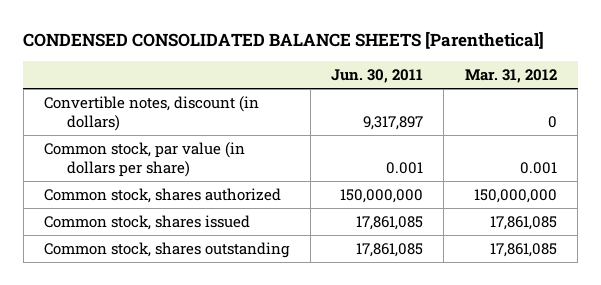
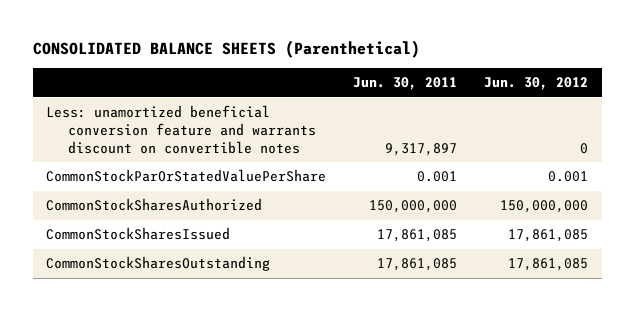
[23,31,545,50] CONDENSED CONSOLIDATED BALANCE SHEETS [Parenthetical] -> [32,40,420,59] CONSOLIDATED BALANCE SHEETS (Parenthetical)
[464,69,557,84] Mar. 31, 2012 -> none
none -> [484,77,589,91] Jun. 30, 2012
[44,95,260,131] Convertible notes, discount (in dollars) -> [46,105,316,154] Less: unamortized beneficial conversion feature and warrants discount on convertible notes
[44,141,246,177] Common stock, par value (in dollars per share) -> [46,169,327,183] CommonStockParOrStatedValuePerShare
[44,187,282,203] Common stock, shares authorized -> [46,198,263,212] CommonStockSharesAuthorized
[44,214,251,230] Common stock, shares issued -> [46,227,231,241] CommonStockSharesIssued
[44,241,291,258] Common stock, shares outstanding -> [46,256,271,272] CommonStockSharesOutstanding

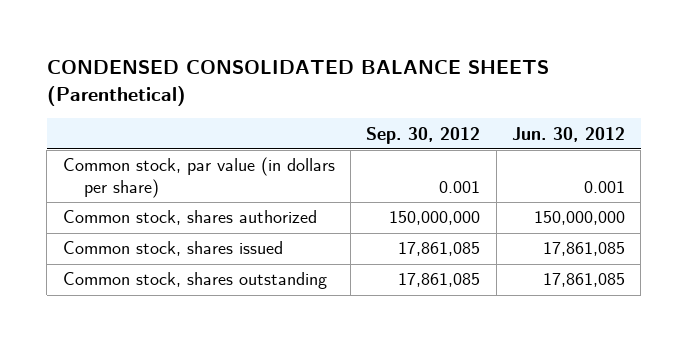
[32,40,420,59] CONSOLIDATED BALANCE SHEETS (Parenthetical) -> [46,59,549,106] CONDENSED CONSOLIDATED BALANCE SHEETS (Parenthetical)
[353,77,458,91] Jun. 30, 2011 -> none
none -> [366,126,481,144] Sep. 30, 2012
[46,105,316,154] Less: unamortized beneficial conversion feature and warrants discount on convertible notes -> none
[46,169,327,183] CommonStockParOrStatedValuePerShare -> [62,157,335,198] Common stock, par value (in dollars per share)
[46,198,263,212] CommonStockSharesAuthorized -> [62,210,317,226] Common stock, shares authorized
[46,227,231,241] CommonStockSharesIssued -> [62,241,283,257] Common stock, shares issued
[46,256,271,272] CommonStockSharesOutstanding -> [62,272,327,290] Common stock, shares outstanding

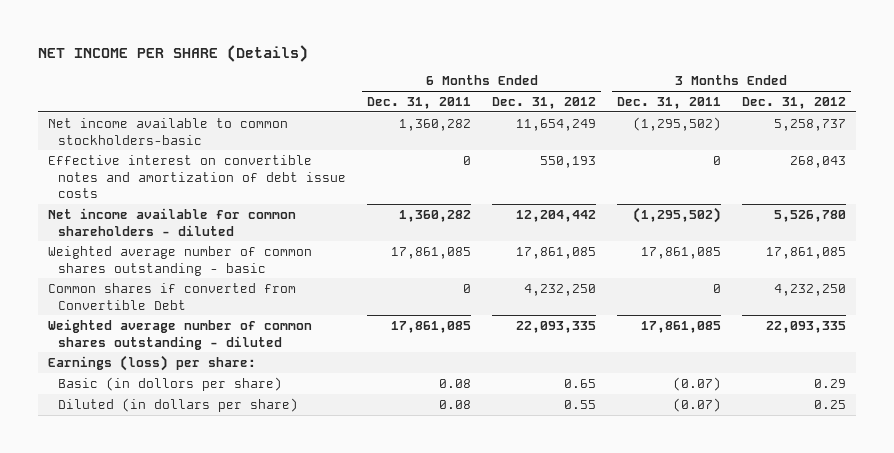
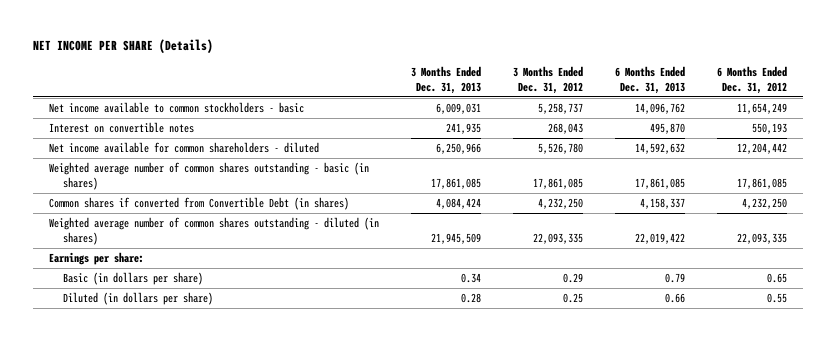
[367,97,472,110] Dec. 31, 2011 -> none
[616,97,721,110] Dec. 31, 2011 -> none
none -> [410,66,481,94] 3 Months Ended Dec. 31, 2013
none -> [614,66,685,94] 6 Months Ended Dec. 31, 2013
[48,117,289,145] Net income available to common stockholders-basic -> [48,102,304,114] Net income available to common stockholders - basic
[48,154,347,199] Effective interest on convertible notes and amortization of debt issue costs -> [48,122,194,134] Interest on convertible notes
[48,245,313,276] Weighted average number of common shares outstanding - basic -> [48,162,369,190] Weighted average number of common shares outstanding - basic (in shares)
[48,282,297,310] Common shares if converted from Convertible Debt -> [48,197,349,211] Common shares if converted from Convertible Debt (in shares)
[48,318,313,350] Weighted average number of common shares outstanding - diluted -> [48,217,379,245] Weighted average number of common shares outstanding - diluted (in shares)
[48,354,257,371] Earnings (loss) per share: -> [48,252,144,266] Earnings per share:
[58,376,283,391] Basic (in dollors per share) -> [63,272,204,286] Basic (in dollars per share)

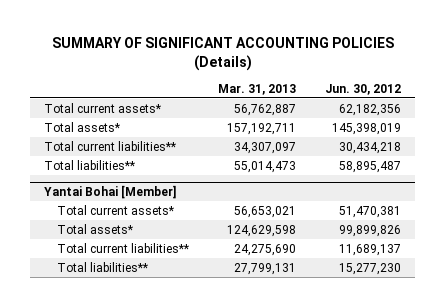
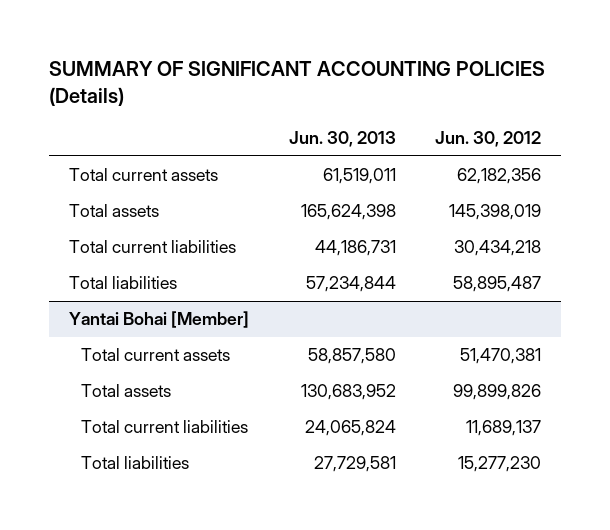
[217,83,296,95] Mar. 31, 2013 -> none
none -> [288,131,396,148] Jun. 30, 2013
[44,102,162,113] Total current assets* -> [68,168,218,182] Total current assets
[44,121,121,132] Total assets* -> [68,204,159,218] Total assets
[44,140,177,151] Total current liabilities** -> [68,240,236,254] Total current liabilities
[44,159,136,170] Total liabilities** -> [68,276,177,290] Total liabilities
[56,204,174,215] Total current assets* -> [81,348,231,362] Total current assets
[56,223,133,234] Total assets* -> [81,384,172,398] Total assets
[56,242,189,253] Total current liabilities** -> [81,420,249,434] Total current liabilities
[56,261,148,272] Total liabilities** -> [81,456,190,470] Total liabilities

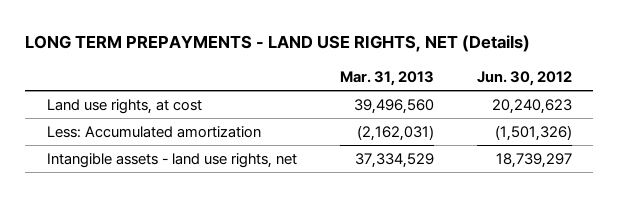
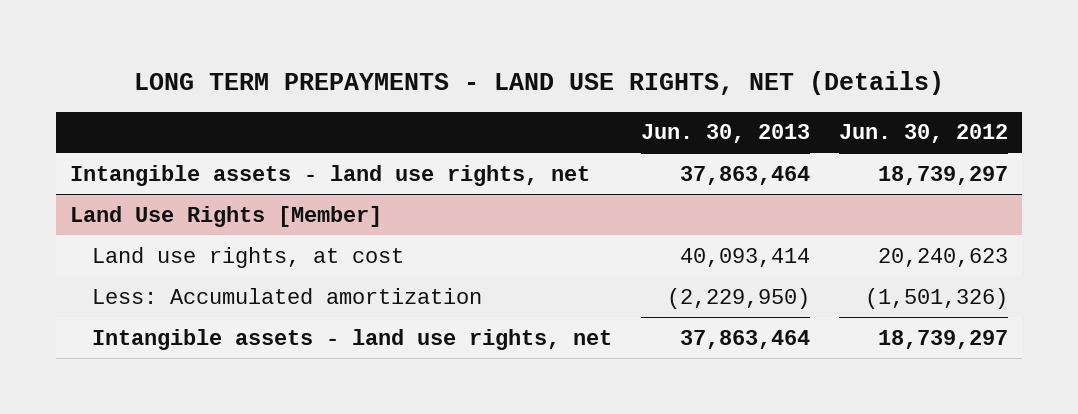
[339,70,434,86] Mar. 31, 2013 -> none
none -> [640,124,810,144] Jun. 30, 2013
none -> [70,164,591,186] Intangible assets - land use rights, net
none -> [70,205,383,227] Land Use Rights [Member]

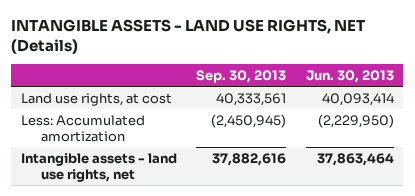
[133,70,944,95] LONG TERM PREPAYMENTS - LAND USE RIGHTS, NET (Details) -> [11,19,366,55] INTANGIBLE ASSETS - LAND USE RIGHTS, NET (Details)
[838,124,1008,144] Jun. 30, 2012 -> none
none -> [196,70,287,84] Sep. 30, 2013
[70,164,591,186] Intangible assets - land use rights, net -> none
[70,205,383,227] Land Use Rights [Member] -> none

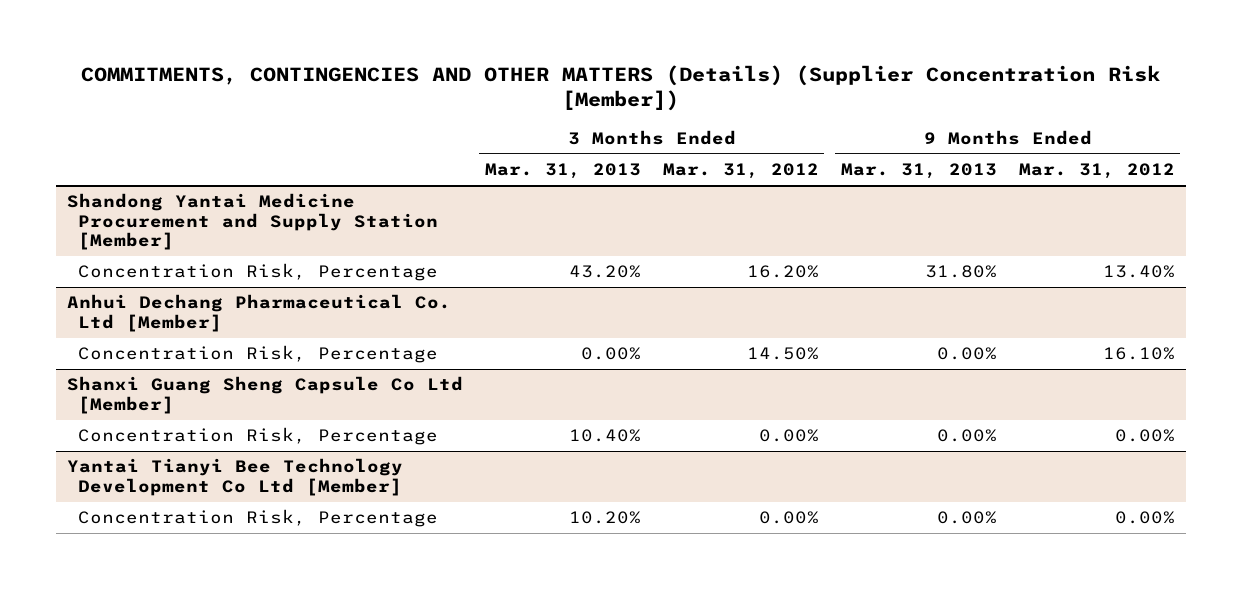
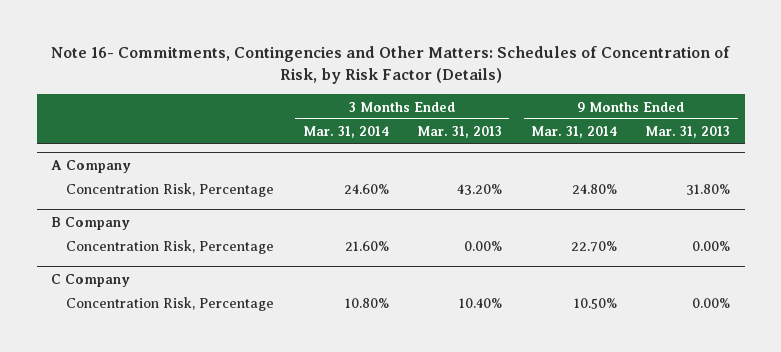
[80,64,1160,112] COMMITMENTS, CONTINGENCIES AND OTHER MATTERS (Details) (Supplier Concentration Risk [Member]) -> [50,46,730,85] Note 16- Commitments, Contingencies and Other Matters: Schedules of Concentration of Risk, by Risk Factor (Details)
[662,163,819,180] Mar. 31, 2012 -> none
[1018,163,1175,180] Mar. 31, 2012 -> none
none -> [302,126,389,139] Mar. 31, 2014
none -> [530,126,617,139] Mar. 31, 2014
[66,193,439,251] Shandong Yantai Medicine Procurement and Supply Station [Member] -> none
none -> [50,159,131,173] A Company
[66,294,451,332] Anhui Dechang Pharmaceutical Co. Ltd [Member] -> none
none -> [50,216,130,230] B Company
[66,376,463,414] Shanxi Guang Sheng Capsule Co Ltd [Member] -> none
none -> [50,273,130,287] C Company
[66,458,403,496] Yantai Tianyi Bee Technology Development Co Ltd [Member] -> none
[78,509,439,528] Concentration Risk, Percentage -> none

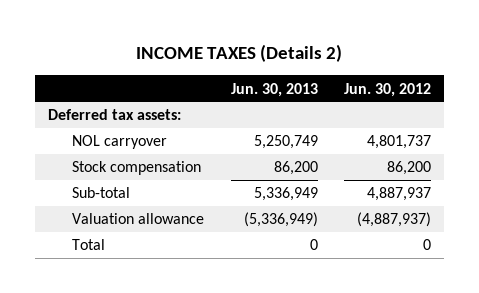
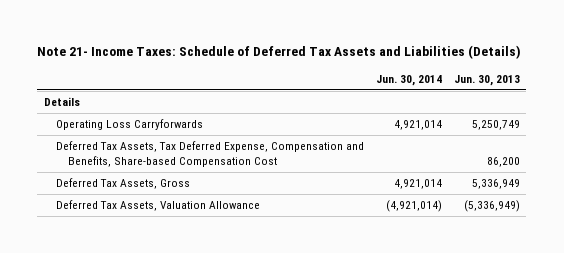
[136,44,343,63] INCOME TAXES (Details 2) -> [37,44,522,59] Note 21- Income Taxes: Schedule of Deferred Tax Assets and Liabilities (Details)
[344,82,432,97] Jun. 30, 2012 -> none
none -> [375,74,442,86] Jun. 30, 2014
[47,109,181,121] Deferred tax assets: -> none
[72,239,106,251] Total -> none
none -> [43,97,80,107] Details
[72,135,168,150] NOL carryover -> [55,119,203,131] Operating Loss Carryforwards
[72,161,202,176] Stock compensation -> [55,141,364,167] Deferred Tax Assets, Tax Deferred Expense, Compensation and Benefits, Share-based Compensation Cost
[72,187,131,199] Sub-total -> [55,178,190,190] Deferred Tax Assets, Gross
[72,213,205,225] Valuation allowance -> [55,200,260,212] Deferred Tax Assets, Valuation Allowance

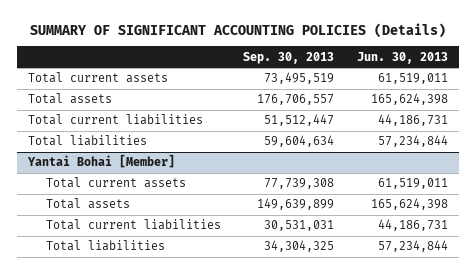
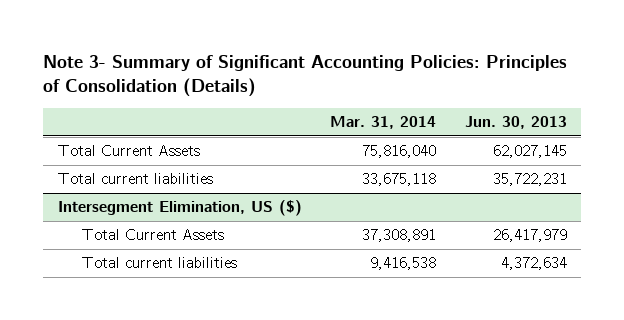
[29,22,446,38] SUMMARY OF SIGNIFICANT ACCOUNTING POLICIES (Details) -> [43,54,568,98] Note 3- Summary of Significant Accounting Policies: Principles of Consolidation (Details)
[243,51,335,64] Sep. 30, 2013 -> none
none -> [330,116,437,130] Mar. 31, 2014
[28,93,113,105] Total assets -> none
[28,135,148,147] Total liabilities -> none
[27,154,176,169] Yantai Bohai [Member] -> none
[46,198,131,210] Total assets -> none
[46,240,166,252] Total liabilities -> none
[28,72,169,84] Total current assets -> [57,145,200,157] Total Current Assets
[377,73,448,85] 61,519,011 -> [492,145,567,159] 62,027,145
[377,114,448,127] 44,186,731 -> [492,173,567,187] 35,722,231
none -> [57,200,302,217] Intersegment Elimination, US ($)
[46,177,187,189] Total current assets -> [81,229,224,241] Total Current Assets
[377,178,448,190] 61,519,011 -> [492,229,567,243] 26,417,979
[377,219,448,232] 44,186,731 -> [500,257,567,271] 4,372,634

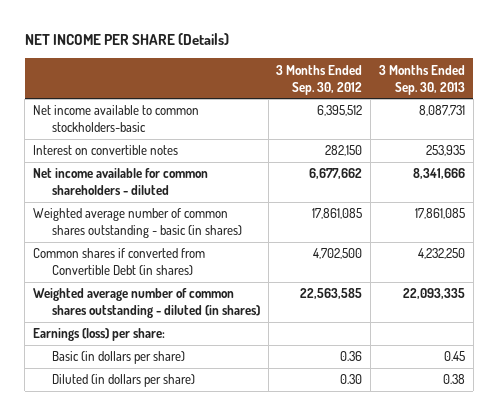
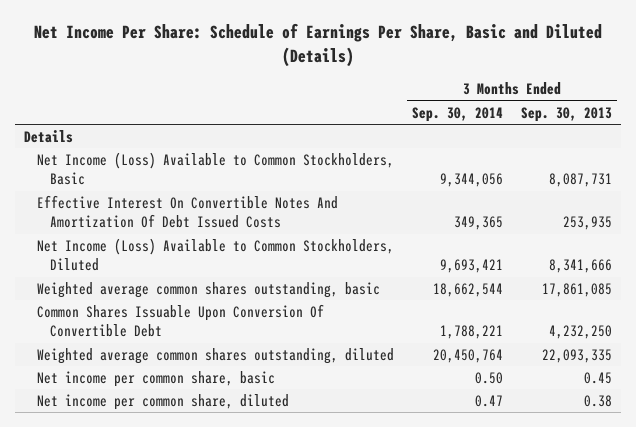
[24,33,229,46] NET INCOME PER SHARE (Details) -> [34,23,603,68] Net Income Per Share: Schedule of Earnings Per Share, Basic and Diluted (Details)
[276,64,363,95] 3 Months Ended Sep. 30, 2012 -> none
none -> [412,106,504,122] Sep. 30, 2014
[32,328,165,342] Earnings (loss) per share: -> none
none -> [23,130,73,144] Details
[32,105,199,133] Net income available to common stockholders-basic -> [36,152,394,186] Net Income (Loss) Available to Common Stockholders, Basic
[32,145,178,156] Interest on convertible notes -> [36,195,338,229] Effective Interest On Convertible Notes And Amortization Of Debt Issued Costs
[32,168,208,196] Net income available for common shareholders - diluted -> [36,238,394,272] Net Income (Loss) Available to Common Stockholders, Diluted
[32,208,242,239] Weighted average number of common shares outstanding - basic (in shares) -> [36,282,380,299] Weighted average common shares outstanding, basic
[32,248,205,276] Common shares if converted from Convertible Debt (in shares) -> [36,304,324,338] Common Shares Issuable Upon Conversion Of Convertible Debt
[32,288,260,319] Weighted average number of common shares outstanding - diluted (in shares) -> [36,348,394,365] Weighted average common shares outstanding, diluted
[51,351,185,365] Basic (in dollars per share) -> [36,371,275,388] Net income per common share, basic
[51,374,195,388] Diluted (in dollars per share) -> [36,394,289,411] Net income per common share, diluted

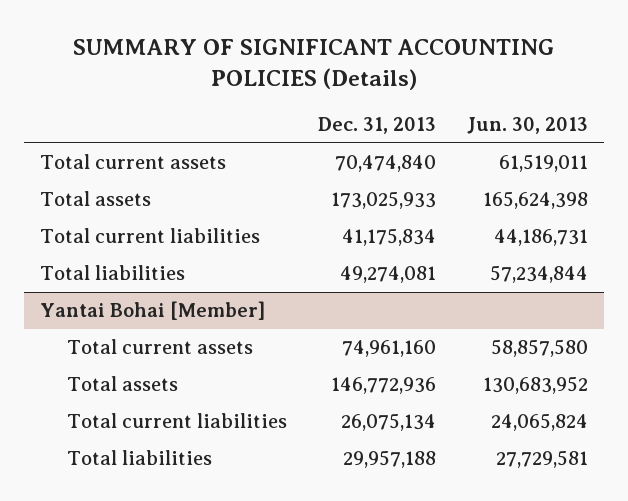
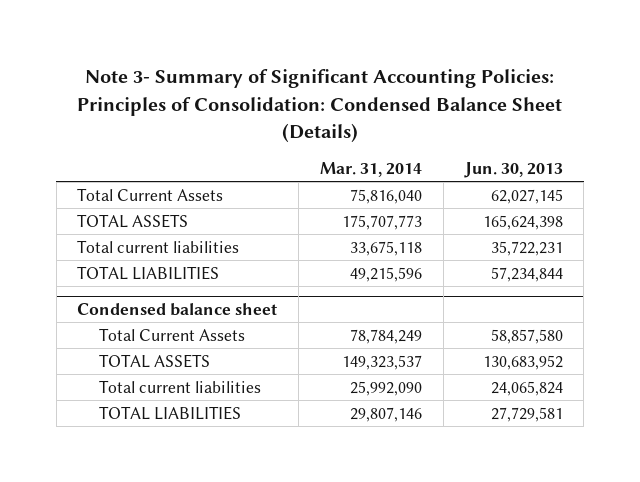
[72,38,554,90] SUMMARY OF SIGNIFICANT ACCOUNTING POLICIES (Details) -> [77,69,563,143] Note 3- Summary of Significant Accounting Policies: Principles of Consolidation: Condensed Balance Sheet (Details)
[317,117,436,135] Dec. 31, 2013 -> none
none -> [320,162,423,178] Mar. 31, 2014
[39,301,265,321] Yantai Bohai [Member] -> none
[39,154,226,170] Total current assets -> [77,187,224,201] Total Current Assets
[498,154,588,173] 61,519,011 -> [490,188,563,204] 62,027,145
[39,191,151,207] Total assets -> [77,213,189,228] TOTAL ASSETS
[493,229,588,247] 44,186,731 -> [490,240,563,256] 35,722,231
[39,265,185,281] Total liabilities -> [77,265,220,280] TOTAL LIABILITIES
none -> [77,303,278,317] Condensed balance sheet
[66,339,253,355] Total current assets -> [99,327,246,341] Total Current Assets
[66,376,178,392] Total assets -> [99,353,211,368] TOTAL ASSETS
[66,450,212,466] Total liabilities -> [99,405,242,420] TOTAL LIABILITIES

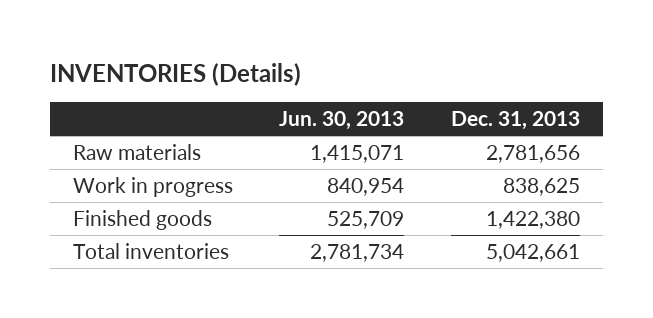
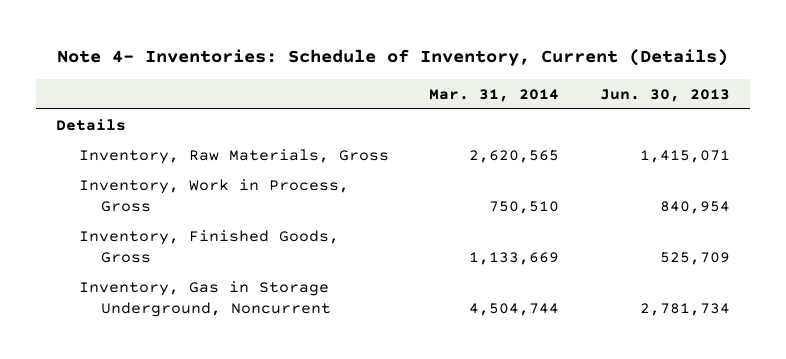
[49,62,301,86] INVENTORIES (Details) -> [56,49,728,67] Note 4- Inventories: Schedule of Inventory, Current (Details)
[450,111,580,131] Dec. 31, 2013 -> none
none -> [429,88,560,102] Mar. 31, 2014
none -> [56,119,127,132] Details
[72,143,201,160] Raw materials -> [78,149,389,165] Inventory, Raw Materials, Gross
[72,176,233,197] Work in progress -> [78,179,349,212] Inventory, Work in Process, Gross
[72,209,212,230] Finished goods -> [78,230,339,263] Inventory, Finished Goods, Gross
[72,242,229,259] Total inventories -> [78,281,332,317] Inventory, Gas in Storage Underground, Noncurrent

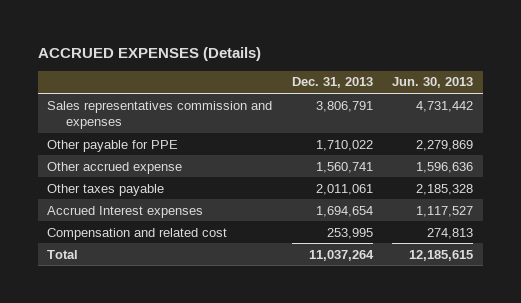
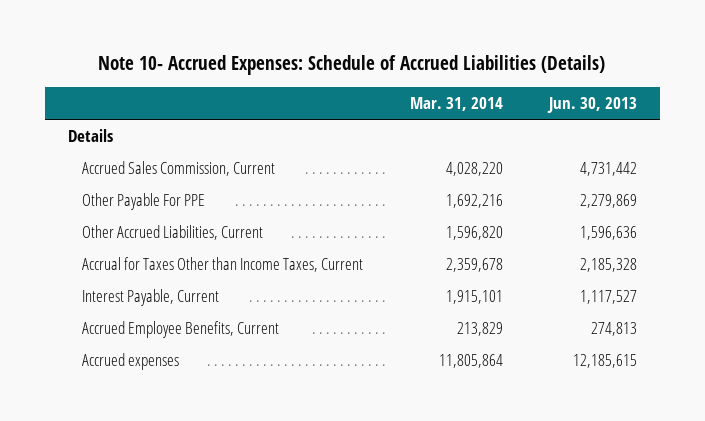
[37,46,261,61] ACCRUED EXPENSES (Details) -> [98,55,606,76] Note 10- Accrued Expenses: Schedule of Accrued Liabilities (Details)
[291,77,373,89] Dec. 31, 2013 -> none
none -> [409,96,503,111] Mar. 31, 2014
none -> [67,129,113,143] Details
[47,100,273,130] Sales representatives commission and expenses -> [82,161,276,177] Accrued Sales Commission, Current
[47,139,179,152] Other payable for PPE -> [82,193,206,211] Other Payable For PPE
[47,161,183,174] Other accrued expense -> [82,225,264,241] Other Accrued Liabilities, Current
[47,183,165,196] Other taxes payable -> [82,257,364,273] Accrual for Taxes Other than Income Taxes, Current
[47,205,204,218] Accrued Interest expenses -> [82,289,220,307] Interest Payable, Current
[47,227,228,240] Compensation and related cost -> [82,321,280,339] Accrued Employee Benefits, Current
[47,249,79,259] Total -> [82,353,180,371] Accrued expenses

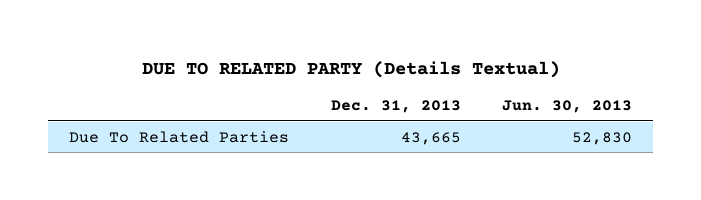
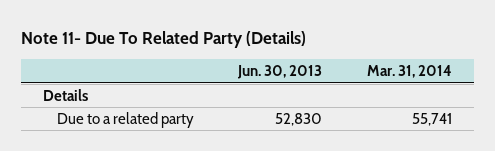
[141,60,560,78] DUE TO RELATED PARTY (Details Textual) -> [21,31,307,49] Note 11- Due To Related Party (Details)
[330,100,461,114] Dec. 31, 2013 -> none
none -> [366,65,452,79] Mar. 31, 2014
none -> [43,88,89,101] Details
[69,130,290,143] Due To Related Parties -> [57,111,195,128] Due to a related party

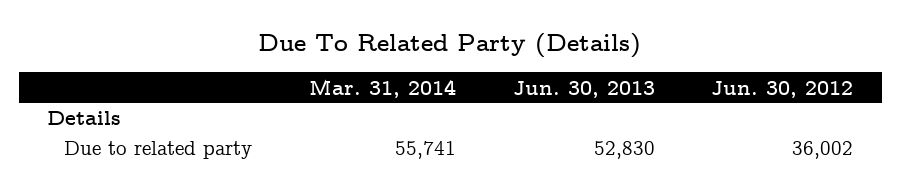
[21,31,307,49] Note 11- Due To Related Party (Details) -> [258,33,642,59] Due To Related Party (Details)
none -> [711,80,854,98] Jun. 30, 2012
[57,111,195,128] Due to a related party -> [64,141,253,160] Due to related party

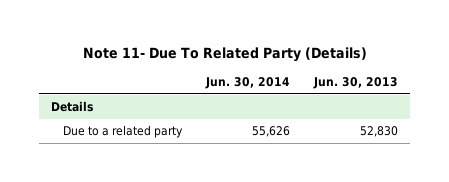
[258,33,642,59] Due To Related Party (Details) -> [82,46,367,62] Note 11- Due To Related Party (Details)
[308,78,456,98] Mar. 31, 2014 -> none
[711,80,854,98] Jun. 30, 2012 -> none
none -> [204,77,290,90] Jun. 30, 2014
[64,141,253,160] Due to related party -> [62,125,183,139] Due to a related party

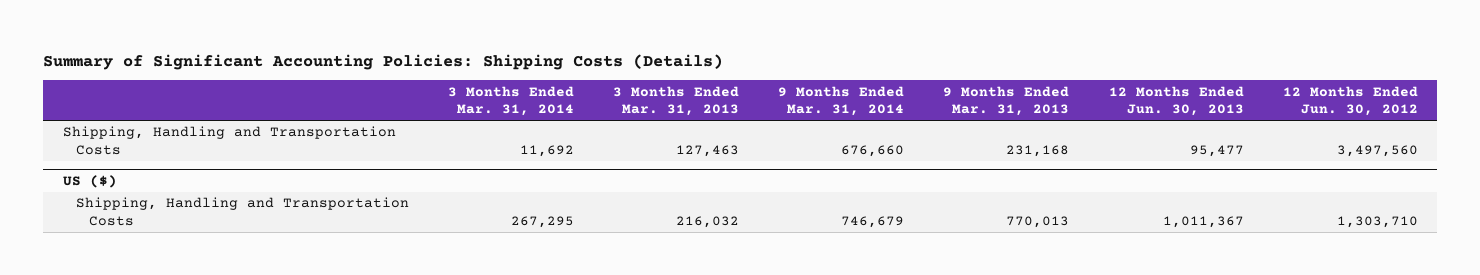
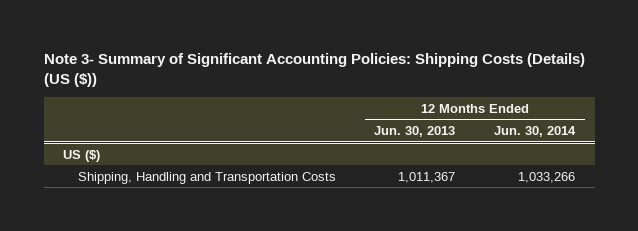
[43,53,724,70] Summary of Significant Accounting Policies: Shipping Costs (Details) -> [43,52,585,88] Note 3- Summary of Significant Accounting Policies: Shipping Costs (Details) (US ($))
[447,85,574,117] 3 Months Ended Mar. 31, 2014 -> none
[613,85,740,117] 3 Months Ended Mar. 31, 2013 -> none
[778,85,905,117] 9 Months Ended Mar. 31, 2014 -> none
[943,85,1070,117] 9 Months Ended Mar. 31, 2013 -> none
[1282,85,1418,117] 12 Months Ended Jun. 30, 2012 -> none
none -> [494,126,577,138] Jun. 30, 2014
[62,126,396,155] Shipping, Handling and Transportation Costs -> none

